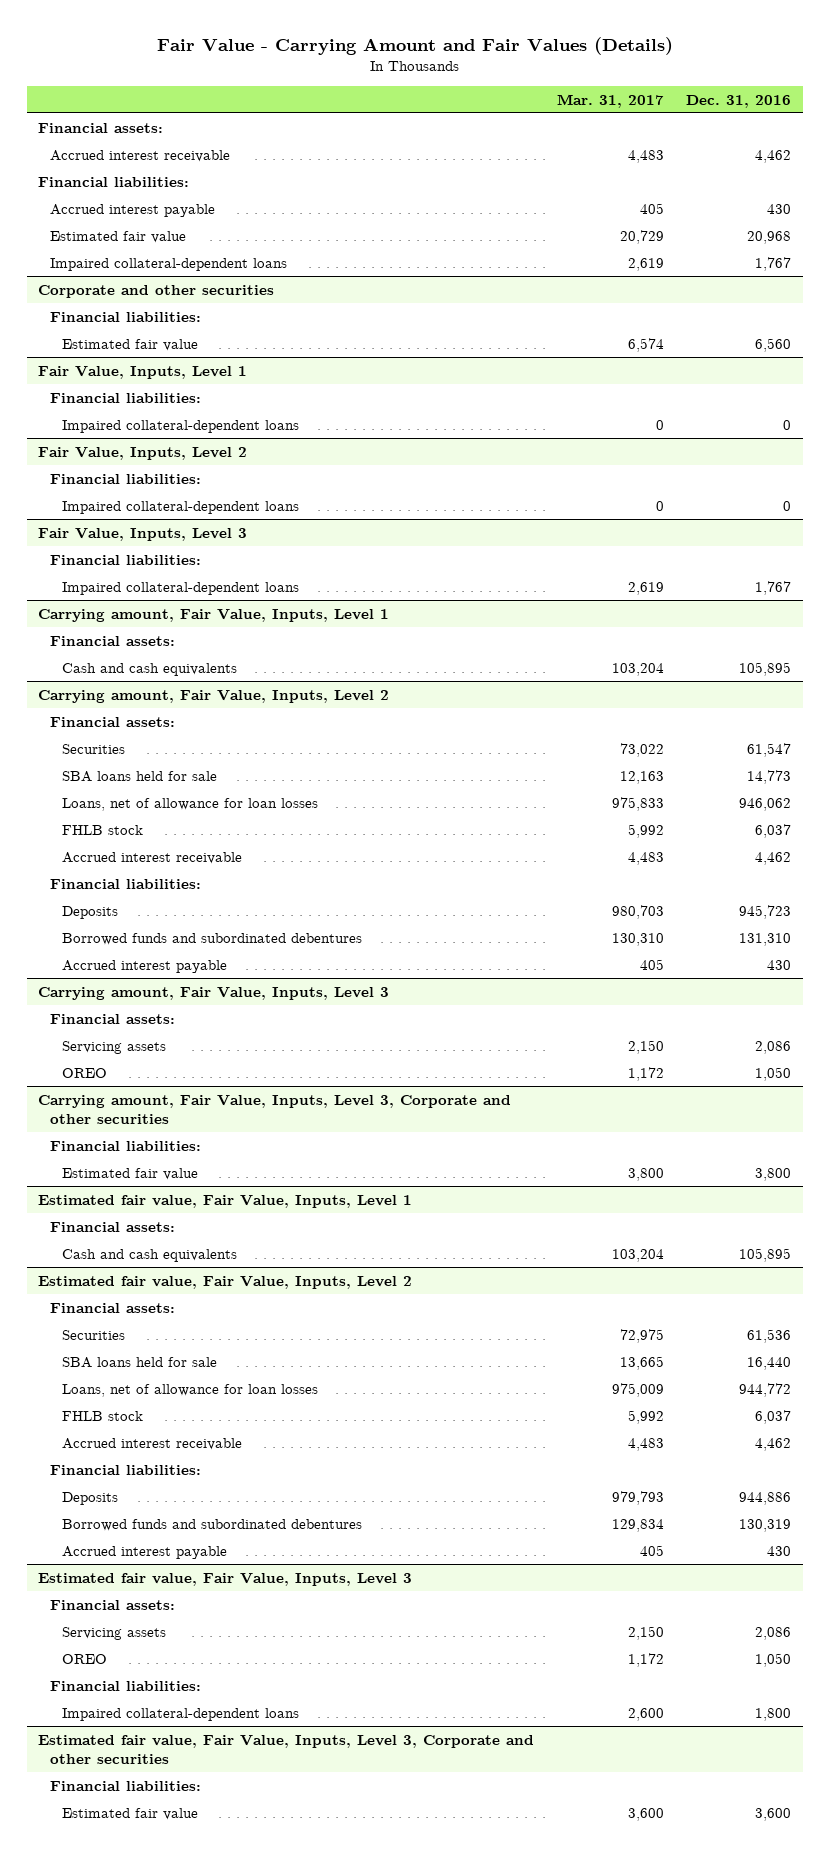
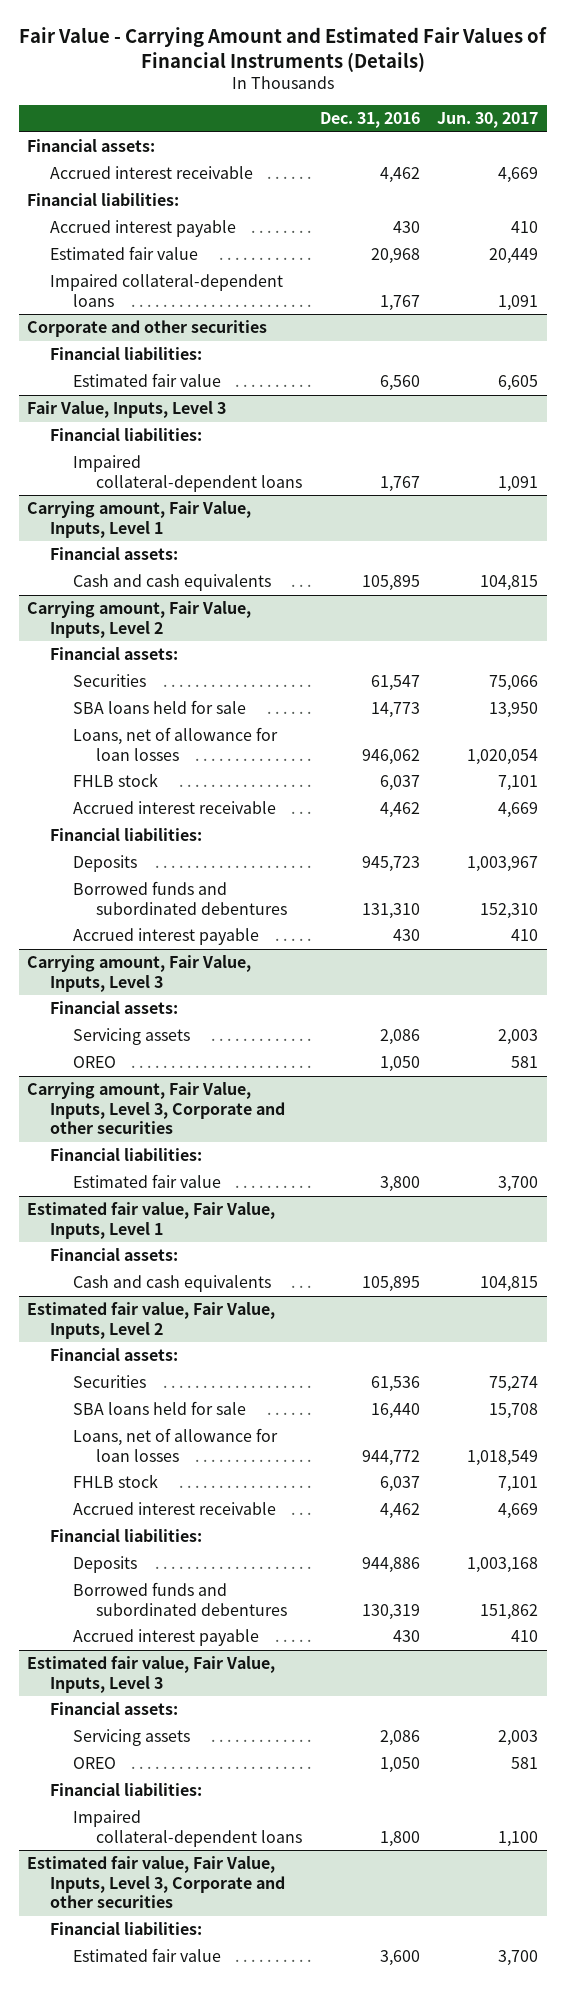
[156,36,673,55] Fair Value - Carrying Amount and Fair Values (Details) -> [18,27,547,72] Fair Value - Carrying Amount and Estimated Fair Values of Financial Instruments (Details)
[556,93,664,108] Mar. 31, 2017 -> none
none -> [436,112,538,129] Jun. 30, 2017
[38,365,248,379] Fair Value, Inputs, Level 1 -> none
[50,392,202,403] Financial liabilities: -> none
[62,419,300,433] Impaired collateral-dependent loans -> none
[38,446,248,460] Fair Value, Inputs, Level 2 -> none
[50,473,202,484] Financial liabilities: -> none
[62,500,300,514] Impaired collateral-dependent loans -> none

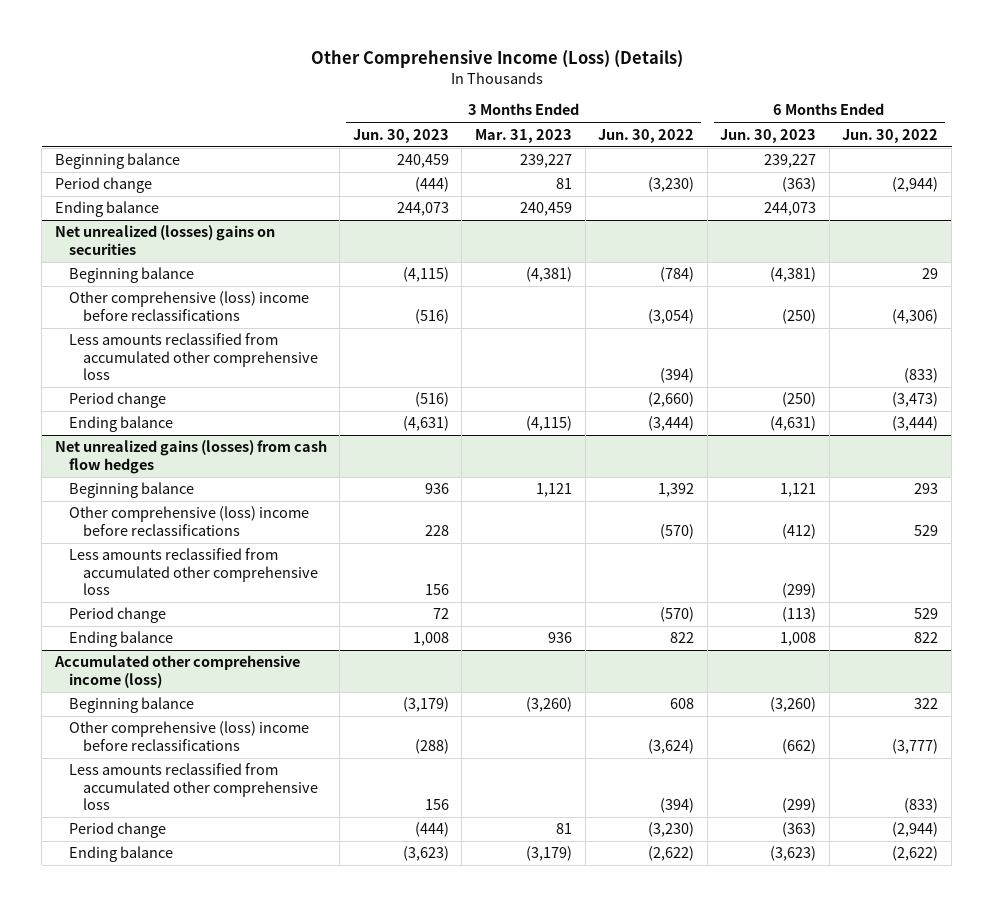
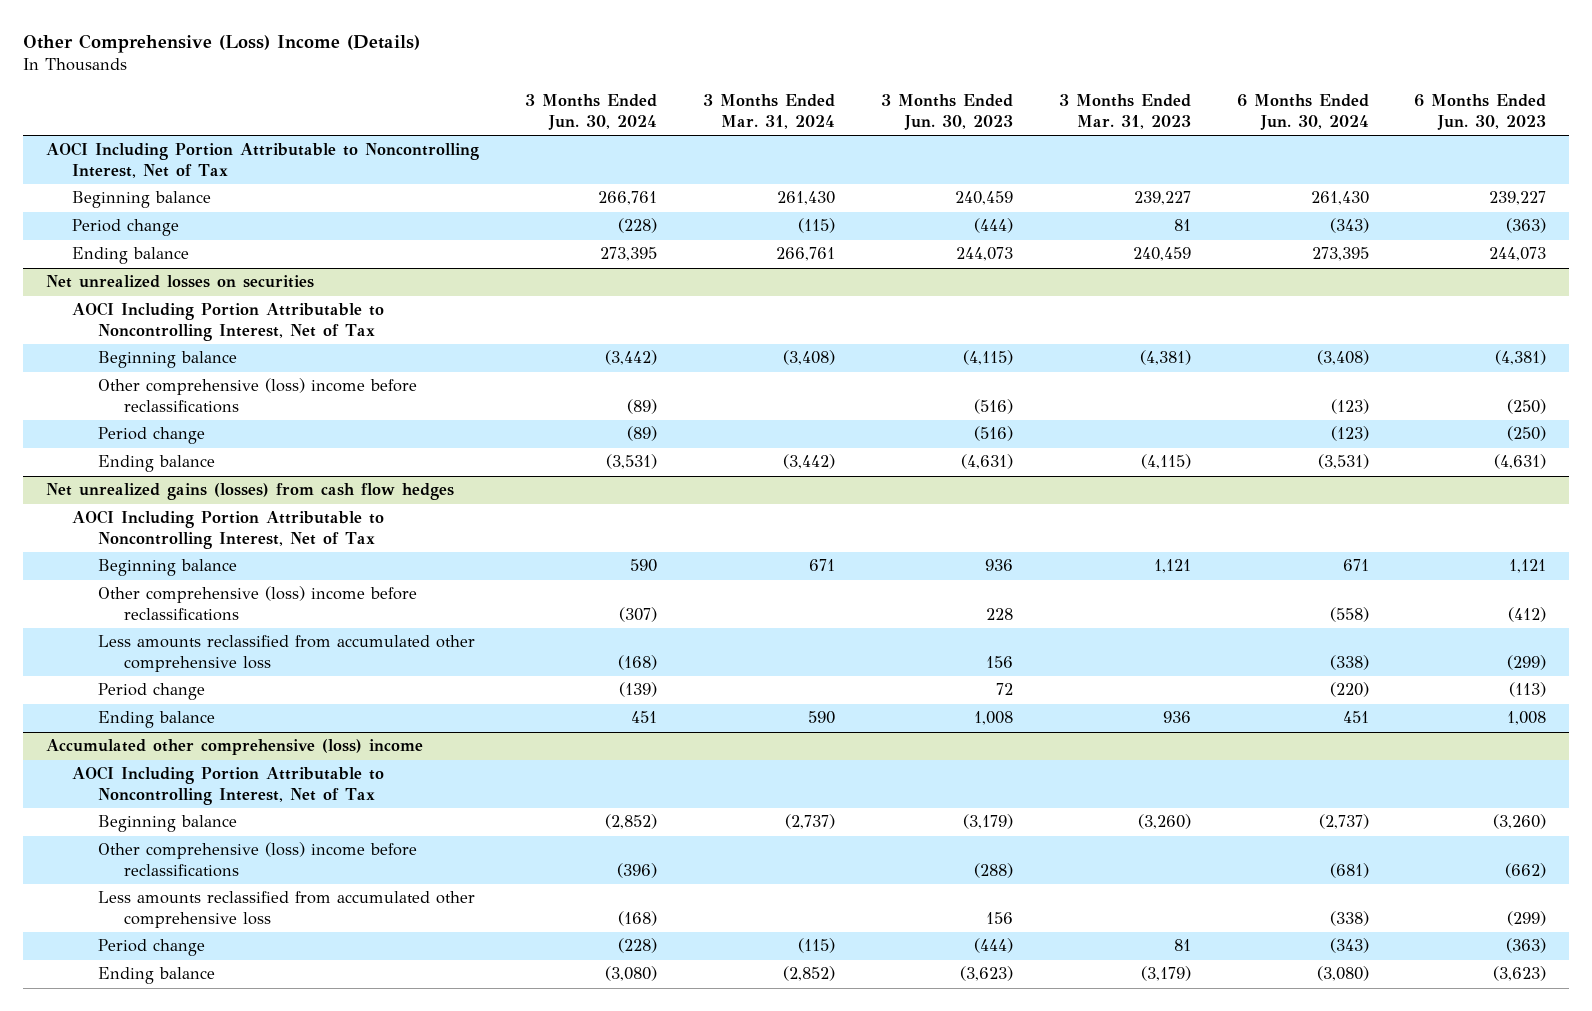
[310,50,683,69] Other Comprehensive Income (Loss) (Details) -> [23,34,421,54] Other Comprehensive (Loss) Income (Details)
[598,128,695,143] Jun. 30, 2022 -> none
[842,128,939,143] Jun. 30, 2022 -> none
none -> [524,94,657,130] 3 Months Ended Jun. 30, 2024
none -> [702,94,835,129] 3 Months Ended Mar. 31, 2024
none -> [1236,94,1369,130] 6 Months Ended Jun. 30, 2024
none -> [46,142,480,179] AOCI Including Portion Attributable to Noncontrolling Interest, Net of Tax
[54,225,275,255] Net unrealized (losses) gains on securities -> [46,275,315,289] Net unrealized losses on securities
none -> [71,302,384,342] AOCI Including Portion Attributable to Noncontrolling Interest, Net of Tax
[68,333,318,381] Less amounts reclassified from accumulated other comprehensive loss -> none
none -> [71,510,384,550] AOCI Including Portion Attributable to Noncontrolling Interest, Net of Tax
[53,655,300,688] Accumulated other comprehensive income (loss) -> [46,739,424,756] Accumulated other comprehensive (loss) income
none -> [71,766,384,806] AOCI Including Portion Attributable to Noncontrolling Interest, Net of Tax

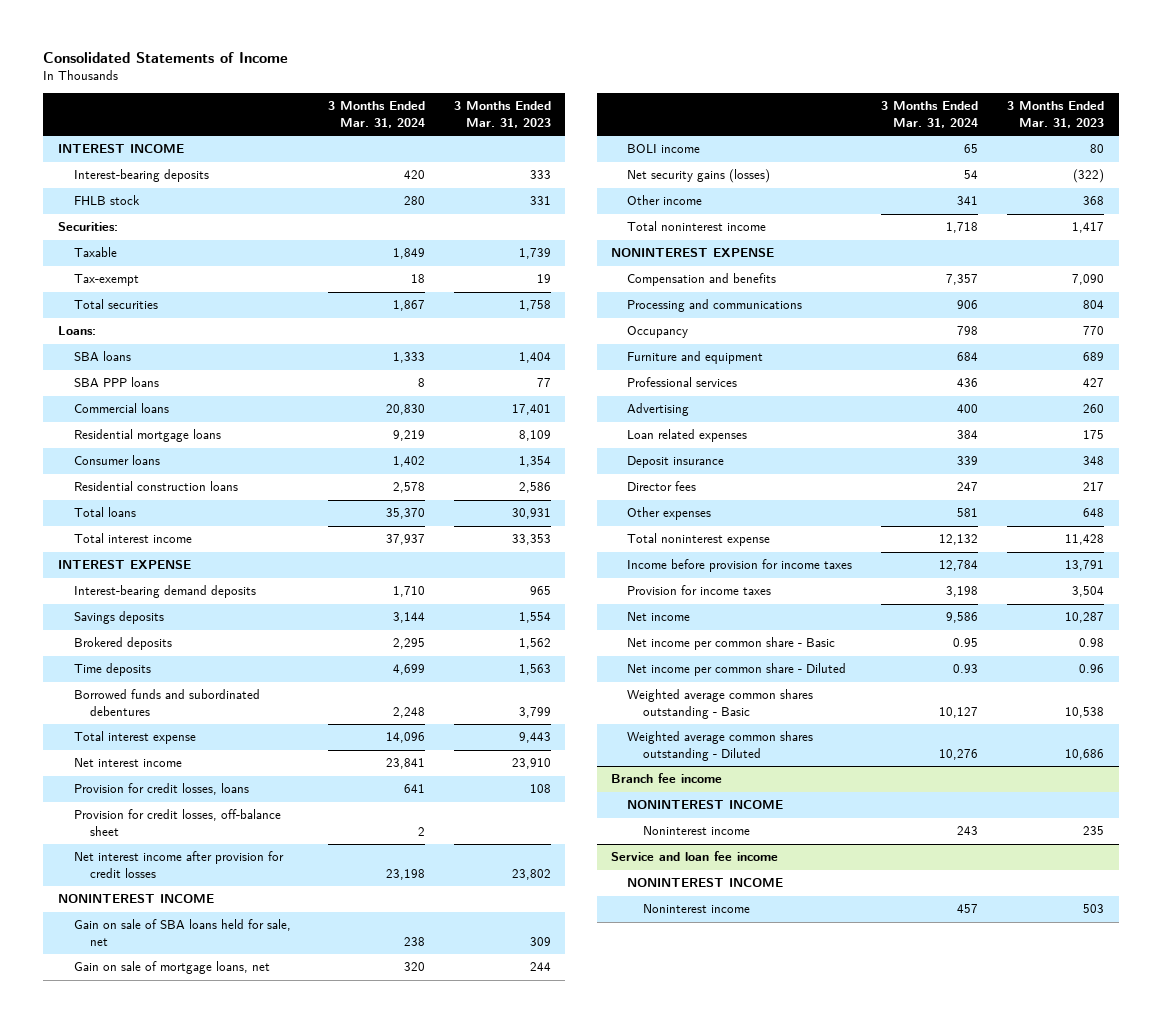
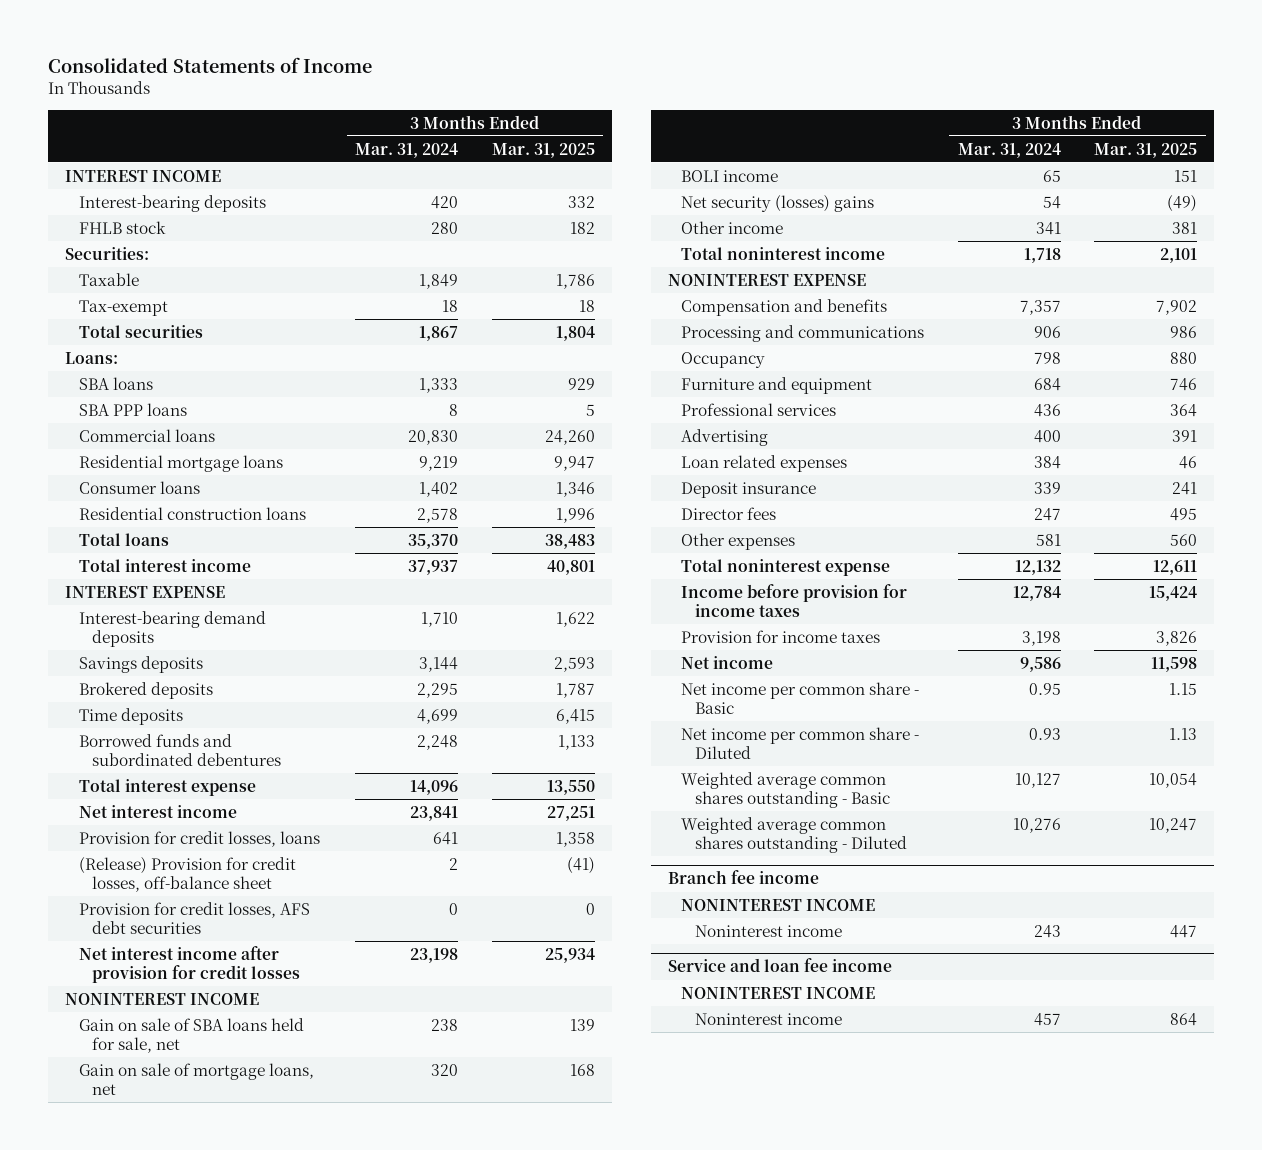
[453,101,551,128] 3 Months Ended Mar. 31, 2023 -> none
none -> [491,142,595,158] Mar. 31, 2025
[73,809,281,836] Provision for credit losses, off-balance sheet -> [78,856,296,893] (Release) Provision for credit losses, off-balance sheet
none -> [78,901,310,935] Provision for credit losses, AFS debt securities
[627,169,771,184] Net security gains (losses) -> [681,194,875,212] Net security (losses) gains

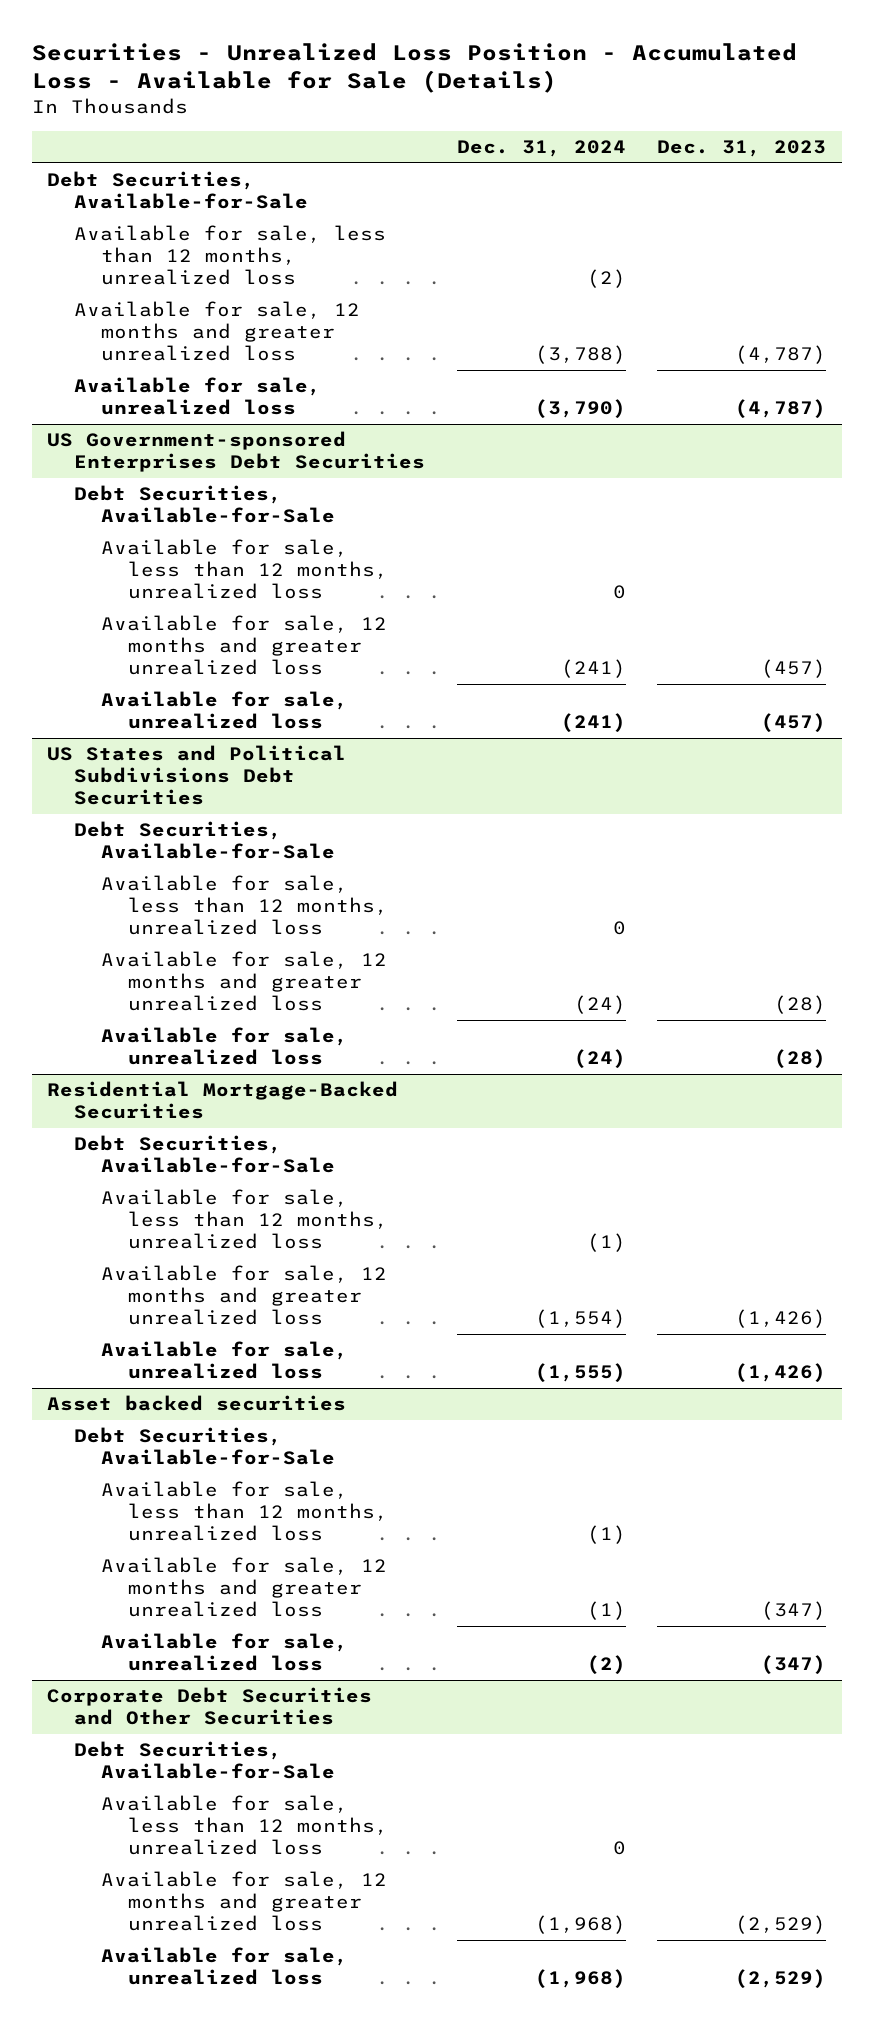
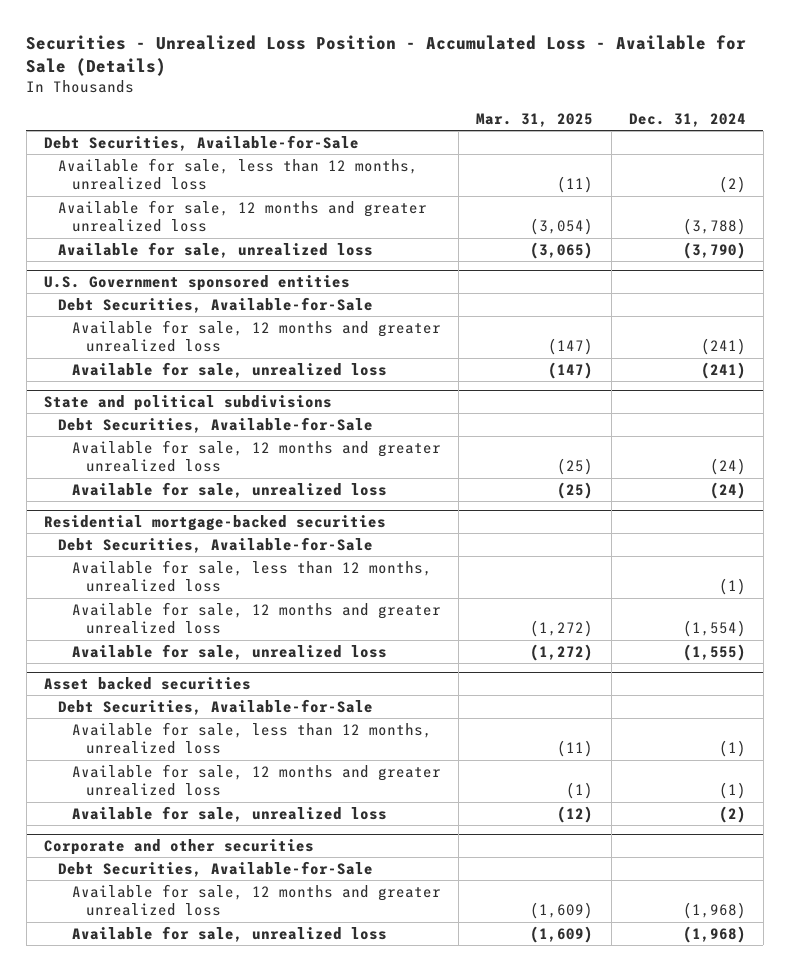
[656,140,826,158] Dec. 31, 2023 -> none
none -> [476,112,594,127] Mar. 31, 2025
[47,431,426,473] US Government-sponsored Enterprises Debt Securities -> [43,274,350,291] U.S. Government sponsored entities
[101,539,389,600] Available for sale, less than 12 months, unrealized loss -> none
[47,745,347,806] US States and Political Subdivisions Debt Securities -> [43,394,332,411] State and political subdivisions
[101,875,389,936] Available for sale, less than 12 months, unrealized loss -> none
[47,1081,399,1120] Residential Mortgage-Backed Securities -> [43,514,386,531] Residential mortgage-backed securities
[47,1687,373,1726] Corporate Debt Securities and Other Securities -> [43,838,314,855] Corporate and other securities
[101,1795,389,1856] Available for sale, less than 12 months, unrealized loss -> none

